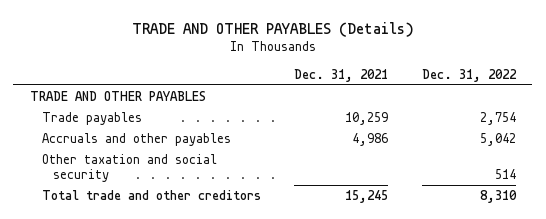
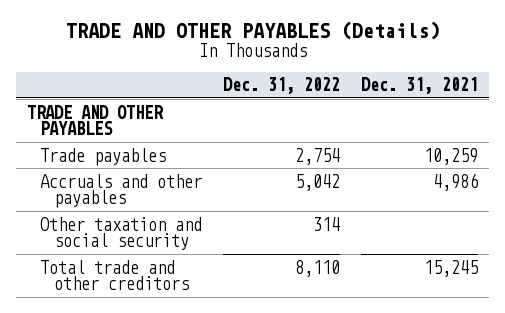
[494,169,516,180] 514 -> [313,216,341,231] 314
[479,189,517,203] 8,310 -> [295,259,341,277] 8,110

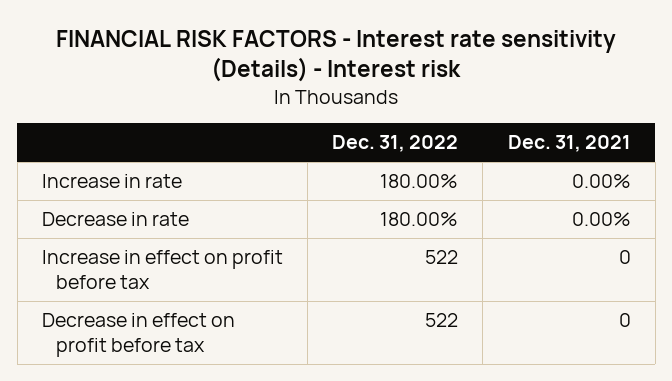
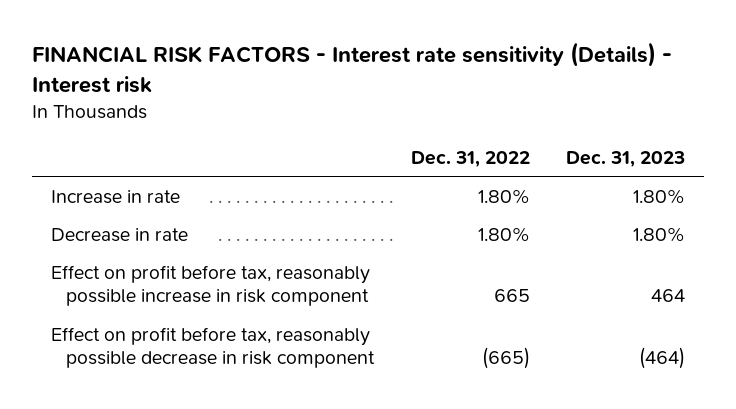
[507,135,631,153] Dec. 31, 2021 -> none
none -> [566,150,686,167] Dec. 31, 2023
[380,174,459,189] 180.00% -> [477,188,530,204] 1.80%
[380,212,459,227] 180.00% -> [477,226,530,242] 1.80%
[41,250,283,289] Increase in effect on profit before tax -> [50,264,370,307] Effect on profit before tax, reasonably possible increase in risk component
[425,250,459,265] 522 -> [493,289,530,303] 665
[41,313,235,357] Decrease in effect on profit before tax -> [50,326,376,369] Effect on profit before tax, reasonably possible decrease in risk component
[425,313,459,328] 522 -> [481,347,530,370] (665)

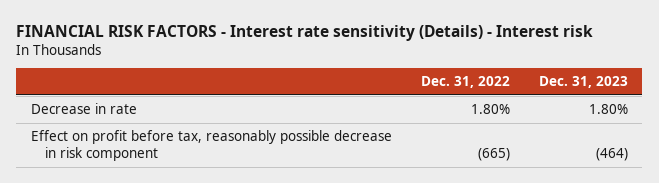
[50,189,180,204] Increase in rate -> none
[50,264,370,307] Effect on profit before tax, reasonably possible increase in risk component -> none

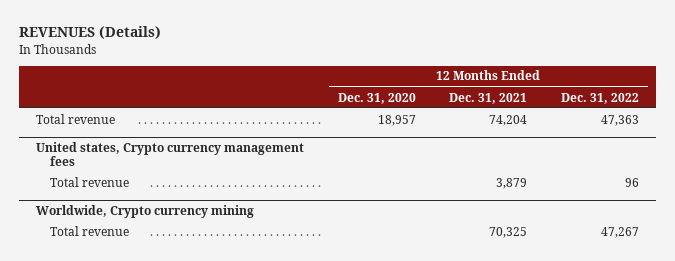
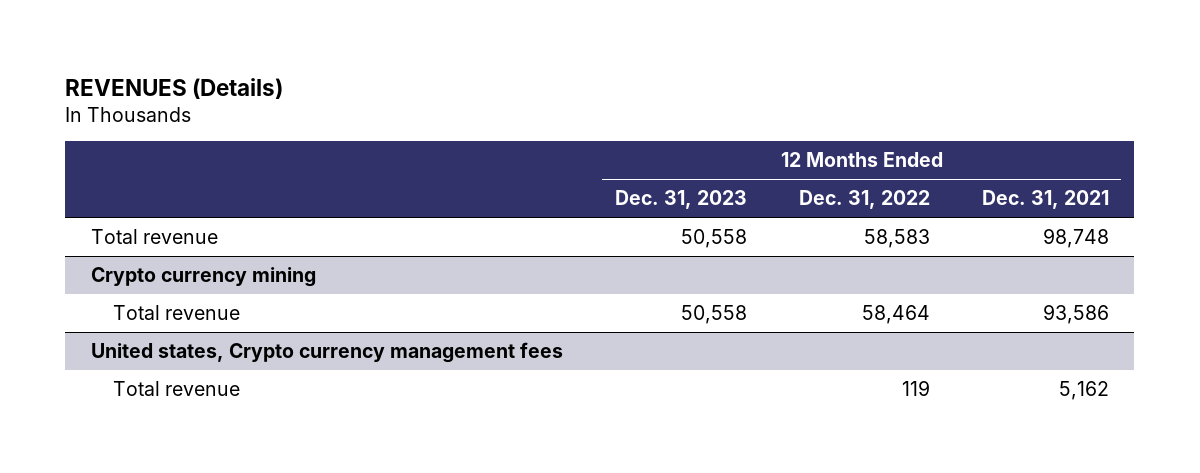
[337,92,416,104] Dec. 31, 2020 -> none
none -> [615,190,748,210] Dec. 31, 2023
[489,114,528,126] 74,204 -> [1042,227,1109,248] 98,748
[601,114,640,126] 47,363 -> [863,228,930,248] 58,583
none -> [91,266,317,287] Crypto currency mining
none -> [112,304,240,320] Total revenue
[35,204,254,218] Worldwide, Crypto currency mining -> none
[49,225,129,236] Total revenue -> none
[496,177,528,189] 3,879 -> [1058,380,1109,400] 5,162
[625,177,640,187] 96 -> [901,379,930,396] 119

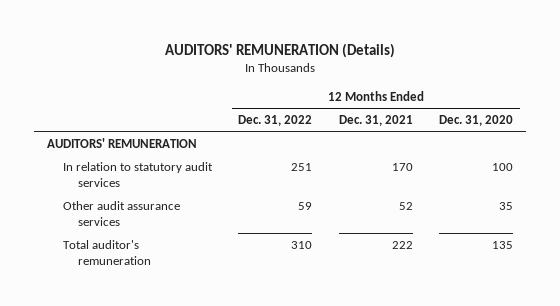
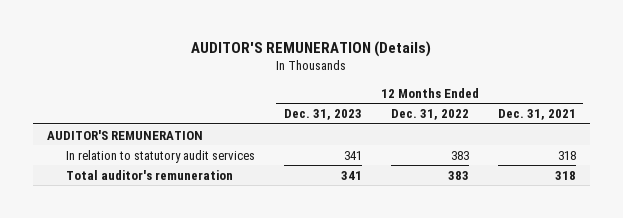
[165,42,396,58] AUDITORS' REMUNERATION (Details) -> [191,40,432,57] AUDITOR'S REMUNERATION (Details)
[438,115,513,127] Dec. 31, 2020 -> none
none -> [283,109,362,121] Dec. 31, 2023
[62,200,180,226] Other audit assurance services -> none
[47,137,198,148] AUDITORS' REMUNERATION -> [47,129,204,140] AUDITOR'S REMUNERATION
[291,162,313,171] 251 -> [450,150,469,160] 383
[391,162,413,171] 170 -> [557,150,576,160] 318
[291,240,313,249] 310 -> [447,170,469,180] 383
[391,240,413,249] 222 -> [554,170,576,180] 318

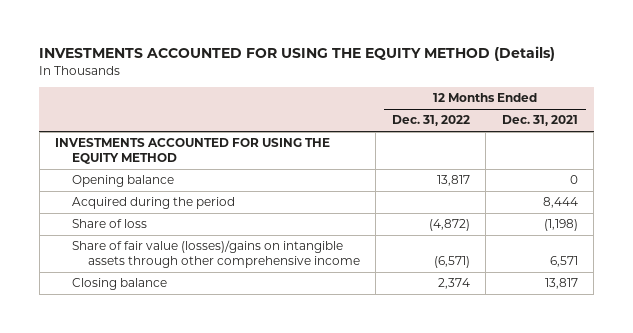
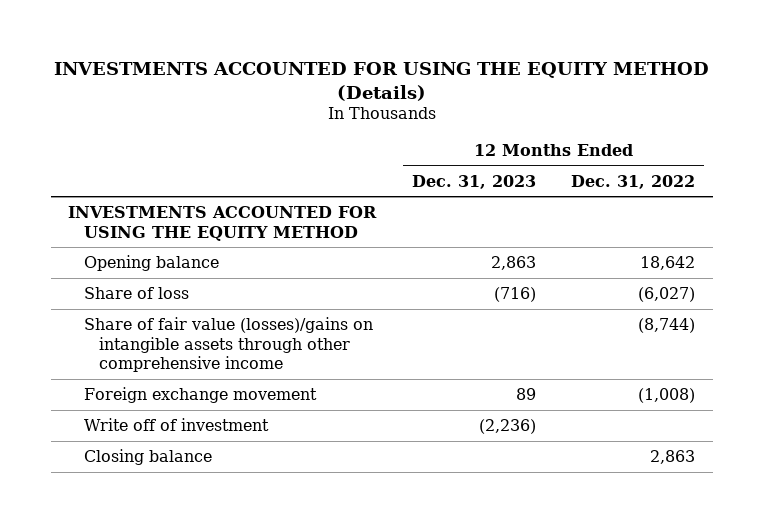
[501,115,578,127] Dec. 31, 2021 -> none
none -> [411,174,536,189] Dec. 31, 2023
[71,197,235,210] Acquired during the period -> none
[436,175,470,187] 13,817 -> [640,256,696,271] 18,642
[428,219,470,232] (4,872) -> [638,287,696,303] (6,027)
[433,256,470,269] (6,571) -> [638,318,696,334] (8,744)
none -> [83,387,317,404] Foreign exchange movement
none -> [83,418,269,432] Write off of investment
[437,278,470,290] 2,374 -> [650,450,696,465] 2,863

